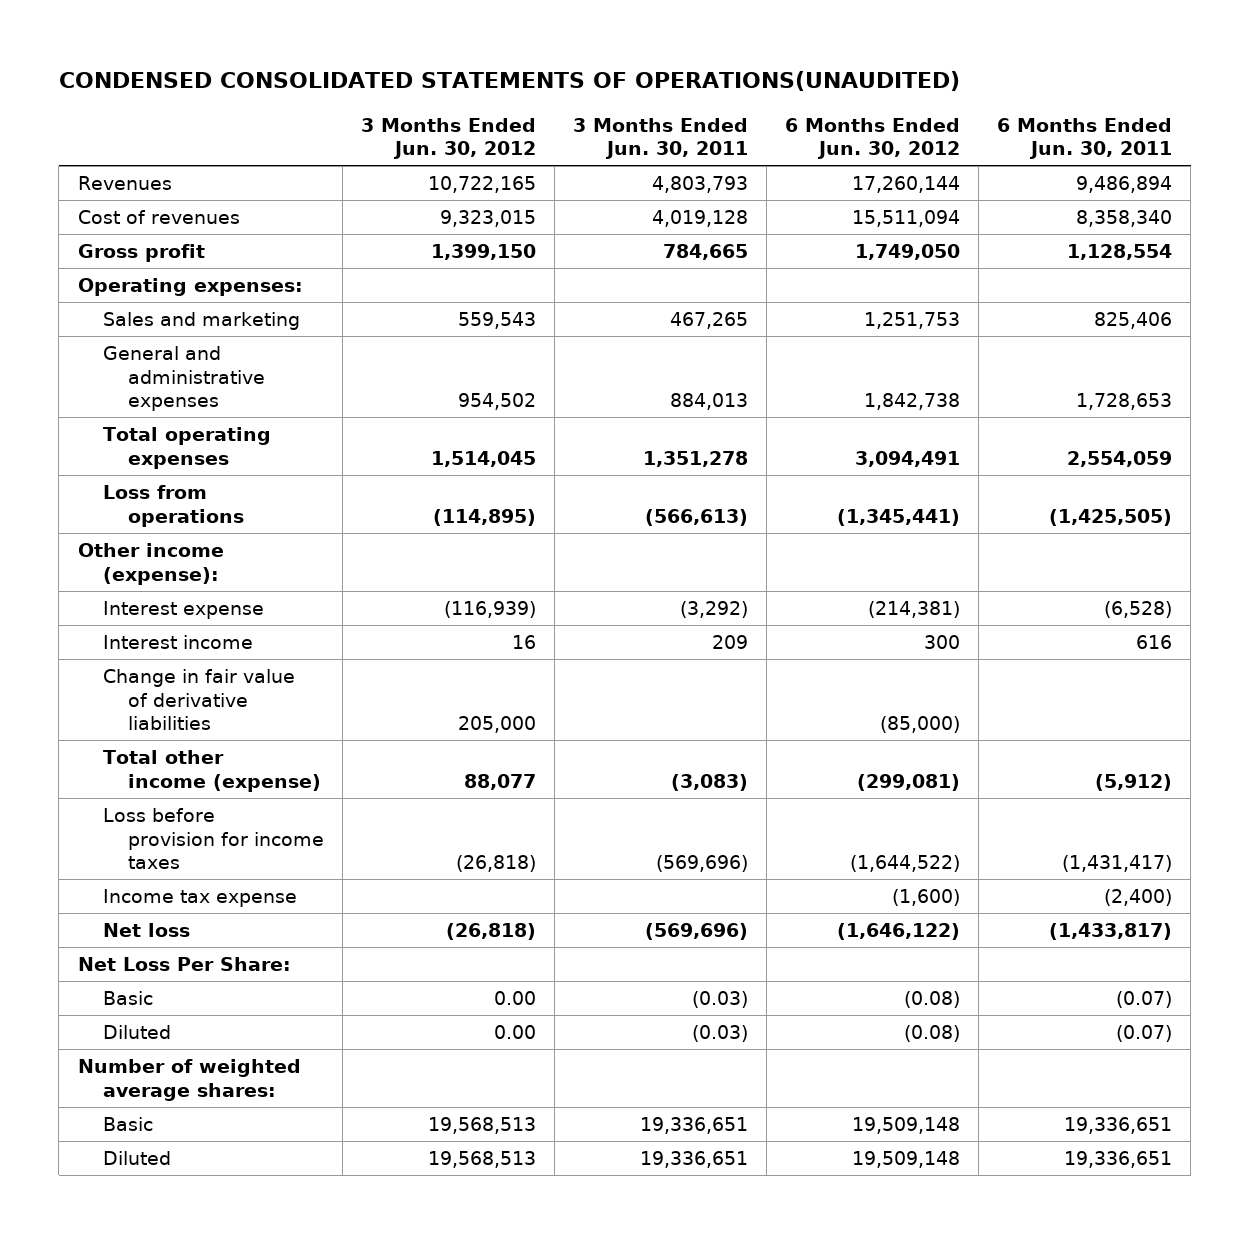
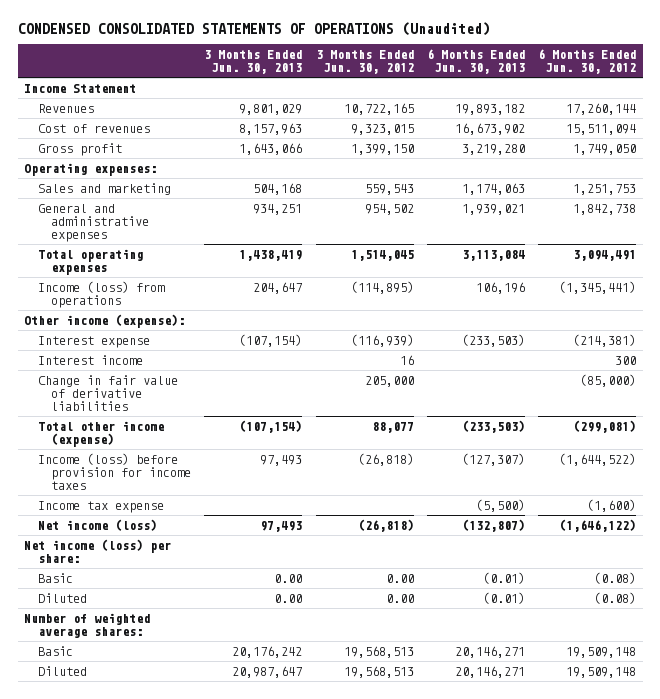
[58,71,960,92] CONDENSED CONSOLIDATED STATEMENTS OF OPERATIONS(UNAUDITED) -> [17,21,490,36] CONDENSED CONSOLIDATED STATEMENTS OF OPERATIONS (Unaudited)
[572,117,748,160] 3 Months Ended Jun. 30, 2011 -> none
[997,117,1173,160] 6 Months Ended Jun. 30, 2011 -> none
none -> [204,49,303,74] 3 Months Ended Jun. 30, 2013
none -> [426,48,525,74] 6 Months Ended Jun. 30, 2013
none -> [24,83,137,93] Income Statement
[102,485,244,527] Loss from operations -> [37,280,165,308] Income (loss) from operations
[102,808,324,870] Loss before provision for income taxes -> [37,452,192,490] Income (loss) before provision for income taxes
[102,923,190,938] Net loss -> [37,518,157,531] Net income (loss)
[77,957,291,972] Net Loss Per Share: -> [24,538,172,563] Net income (loss) per share:

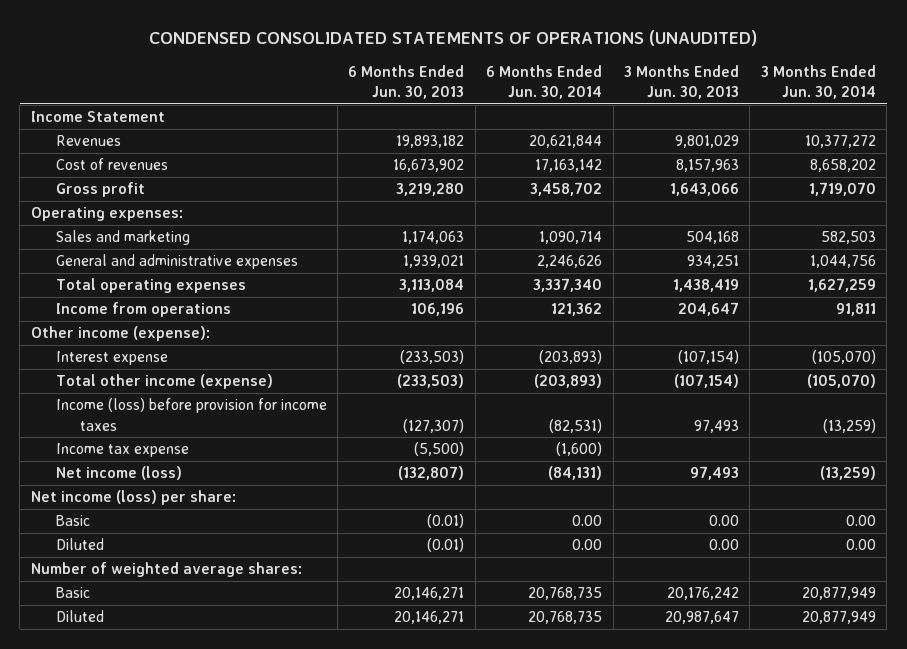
[17,21,490,36] CONDENSED CONSOLIDATED STATEMENTS OF OPERATIONS (Unaudited) -> [149,30,758,47] CONDENSED CONSOLIDATED STATEMENTS OF OPERATIONS (UNAUDITED)
[315,49,414,74] 3 Months Ended Jun. 30, 2012 -> none
[538,48,637,74] 6 Months Ended Jun. 30, 2012 -> none
none -> [486,64,603,100] 6 Months Ended Jun. 30, 2014
none -> [760,64,876,100] 3 Months Ended Jun. 30, 2014
[37,280,165,308] Income (loss) from operations -> [55,302,231,318] Income from operations
[37,354,143,365] Interest income -> none
[37,374,178,411] Change in fair value of derivative liabilities -> none

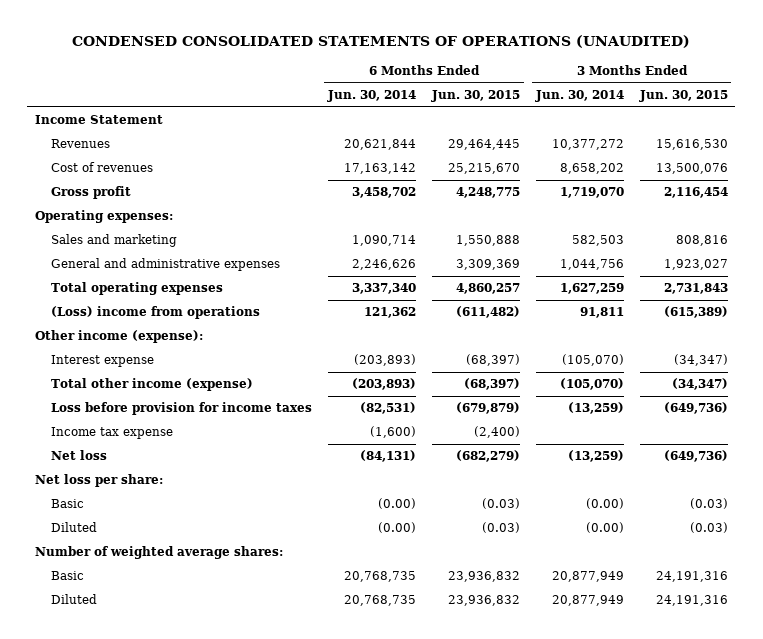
[348,64,465,100] 6 Months Ended Jun. 30, 2013 -> none
[624,64,740,100] 3 Months Ended Jun. 30, 2013 -> none
none -> [430,89,520,102] Jun. 30, 2015
none -> [638,89,728,102] Jun. 30, 2015
[55,302,231,318] Income from operations -> [51,306,261,320] (Loss) income from operations
[55,398,327,431] Income (loss) before provision for income taxes -> [51,402,313,416] Loss before provision for income taxes
[55,466,182,481] Net income (loss) -> [51,450,108,461] Net loss
[30,490,236,506] Net income (loss) per share: -> [35,474,164,488] Net loss per share:
[572,515,603,527] 0.00 -> [378,498,417,510] (0.00)
[845,515,876,527] 0.00 -> [585,498,624,510] (0.00)
[572,539,603,551] 0.00 -> [378,522,417,534] (0.00)
[845,539,876,551] 0.00 -> [585,522,624,534] (0.00)

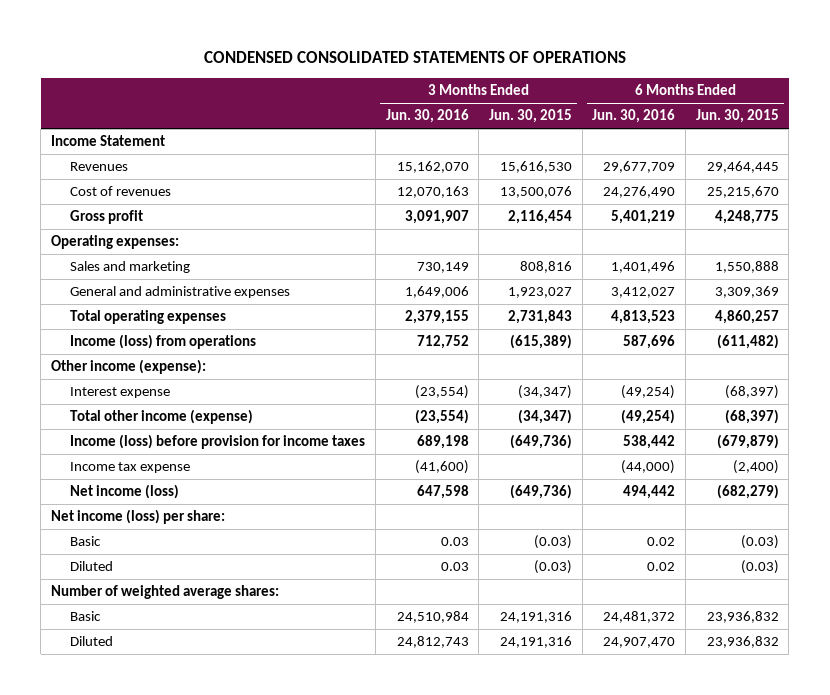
[72,35,691,49] CONDENSED CONSOLIDATED STATEMENTS OF OPERATIONS (UNAUDITED) -> [203,51,626,64] CONDENSED CONSOLIDATED STATEMENTS OF OPERATIONS
[327,89,417,102] Jun. 30, 2014 -> none
[534,89,624,102] Jun. 30, 2014 -> none
none -> [385,109,469,124] Jun. 30, 2016
none -> [592,109,676,124] Jun. 30, 2016
[51,306,261,320] (Loss) income from operations -> [70,334,257,350] Income (loss) from operations
[51,402,313,416] Loss before provision for income taxes -> [70,434,366,450] Income (loss) before provision for income taxes
[51,450,108,461] Net loss -> [70,484,180,500] Net income (loss)
[35,474,164,488] Net loss per share: -> [50,509,225,525] Net income (loss) per share:

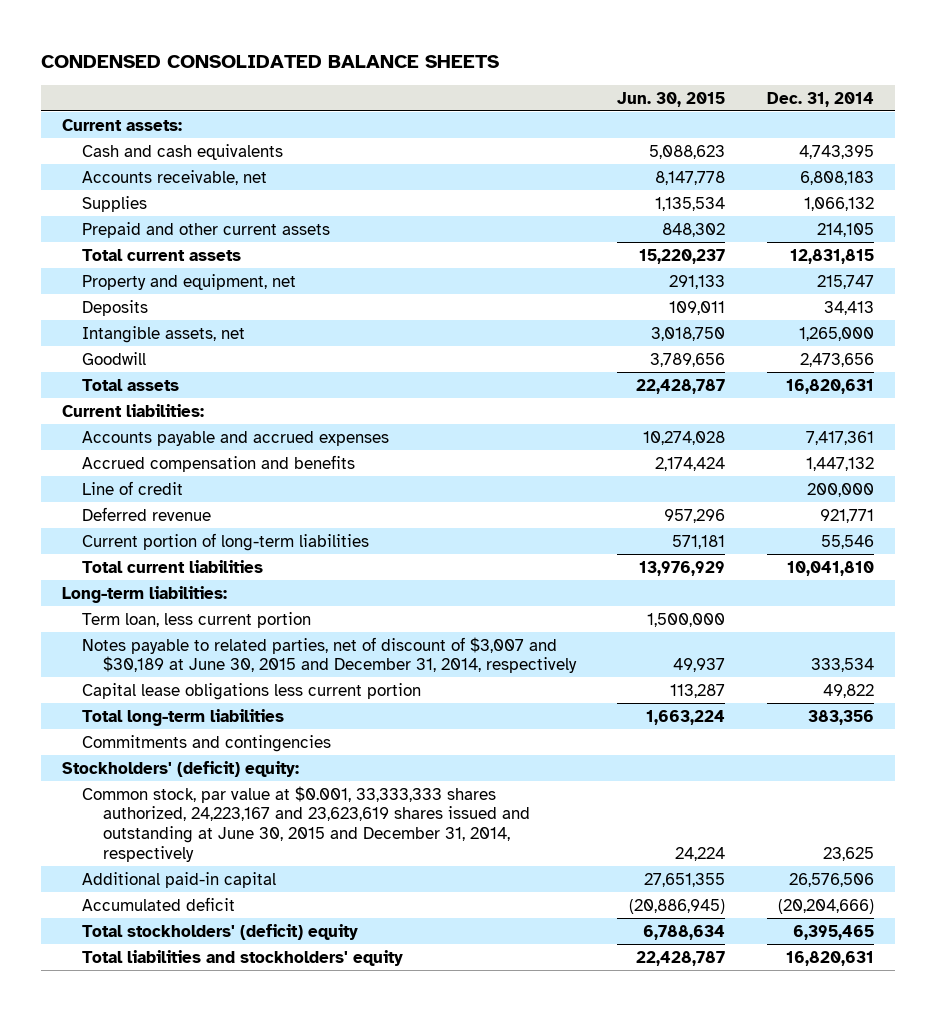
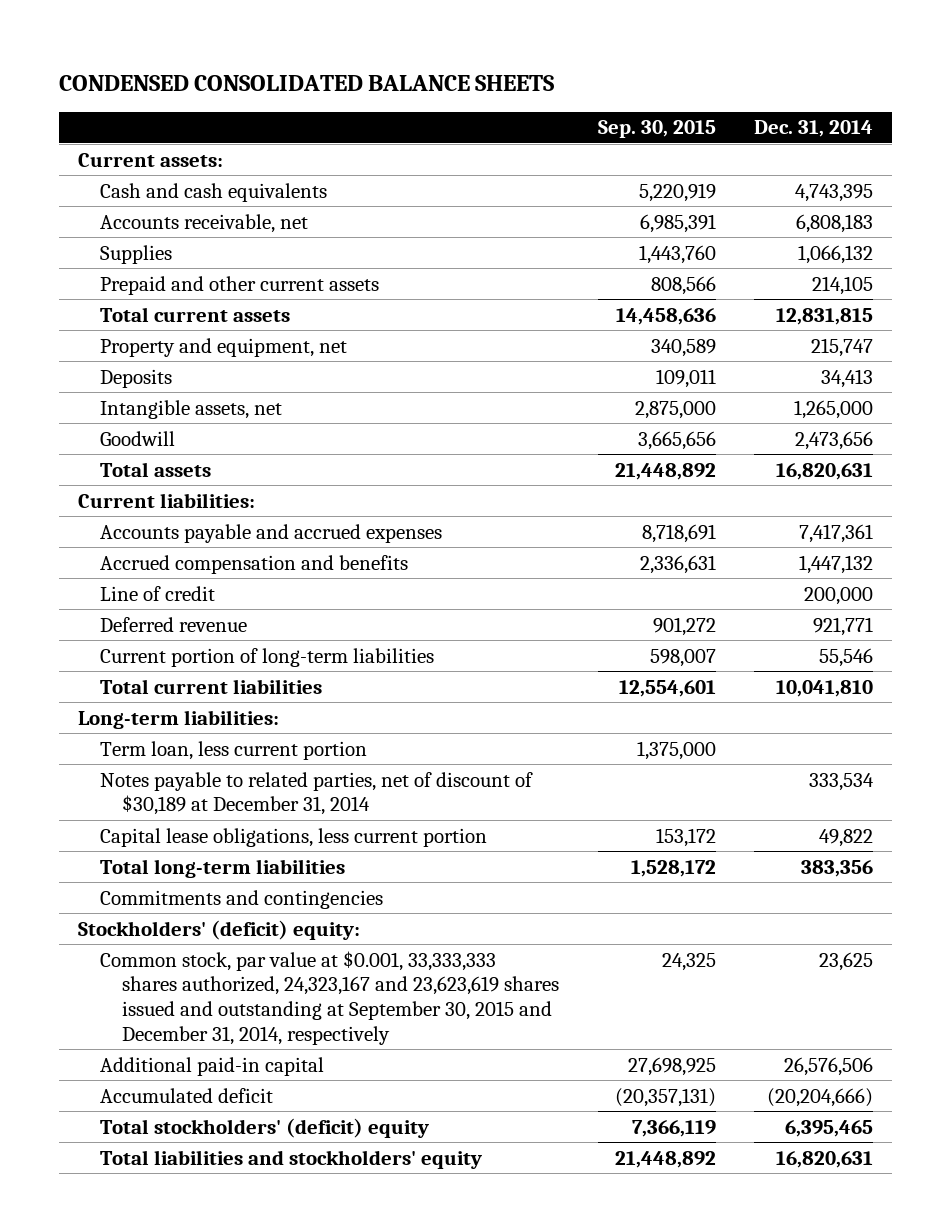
[617,91,726,107] Jun. 30, 2015 -> none
none -> [597,120,716,139] Sep. 30, 2015
[82,636,577,674] Notes payable to related parties, net of discount of $3,007 and $30,189 at June 30, 2015 and December 31, 2014, respectively -> [100,771,534,816] Notes payable to related parties, net of discount of $30,189 at December 31, 2014
[82,682,422,700] Capital lease obligations less current portion -> [100,827,488,847] Capital lease obligations, less current portion
[82,785,530,863] Common stock, par value at $0.001, 33,333,333 shares authorized, 24,223,167 and 23,623,619 shares issued and outstanding at June 30, 2015 and December 31, 2014, respectively -> [100,950,560,1045] Common stock, par value at $0.001, 33,333,333 shares authorized, 24,323,167 and 23,623,619 shares issued and outstanding at September 30, 2015 and December 31, 2014, respectively

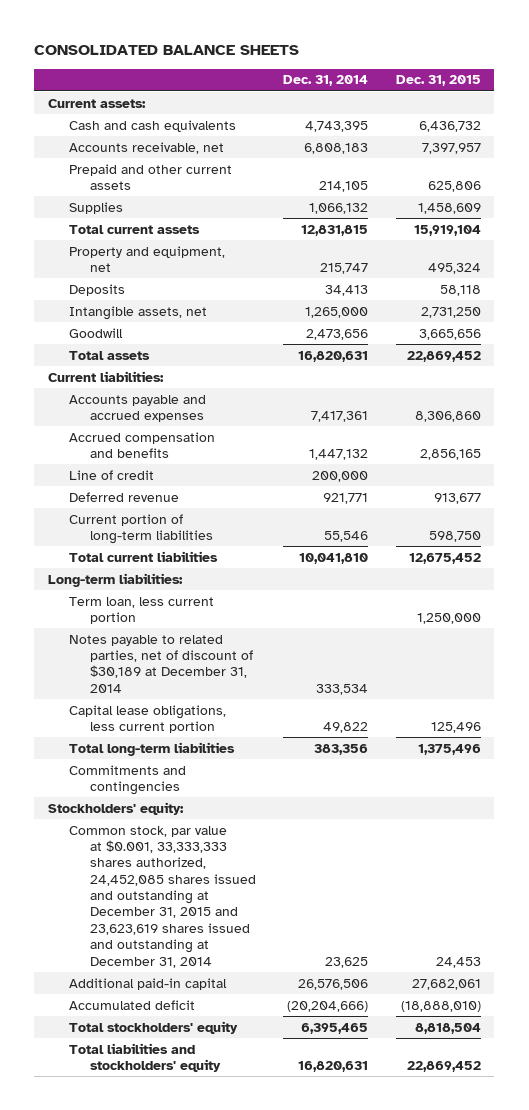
[59,75,555,92] CONDENSED CONSOLIDATED BALANCE SHEETS -> [34,45,300,56] CONSOLIDATED BALANCE SHEETS
[597,120,716,139] Sep. 30, 2015 -> none
none -> [395,75,481,87] Dec. 31, 2015
[100,244,173,264] Supplies -> [69,201,124,214] Supplies
[78,919,361,940] Stockholders' (deficit) equity: -> [48,801,185,815] Stockholders' equity:
[100,950,560,1045] Common stock, par value at $0.001, 33,333,333 shares authorized, 24,323,167 and 23,623,619 shares issued and outstanding at September 30, 2015 and December 31, 2014, respectively -> [69,825,256,968] Common stock, par value at $0.001, 33,333,333 shares authorized, 24,452,085 shares issued and outstanding at December 31, 2015 and 23,623,619 shares issued and outstanding at December 31, 2014
[100,1117,430,1138] Total stockholders' (deficit) equity -> [69,1020,239,1034] Total stockholders' equity

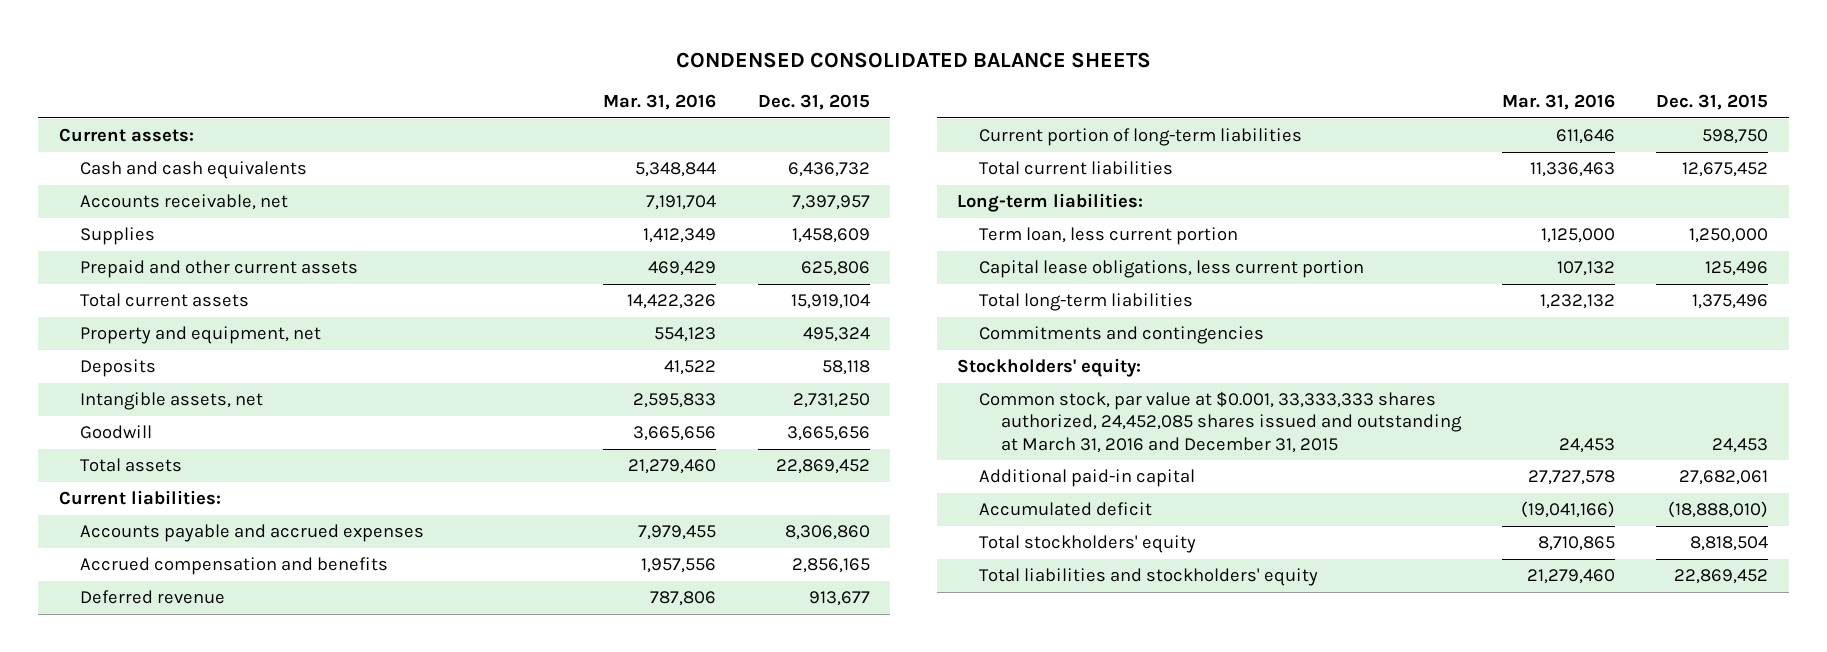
[34,45,300,56] CONSOLIDATED BALANCE SHEETS -> [675,51,1151,68] CONDENSED CONSOLIDATED BALANCE SHEETS
[283,75,369,87] Dec. 31, 2014 -> none
none -> [603,94,717,111] Mar. 31, 2016
[69,163,233,190] Prepaid and other current assets -> [80,260,359,279] Prepaid and other current assets
[69,469,155,480] Line of credit -> none
[69,634,253,693] Notes payable to related parties, net of discount of $30,189 at December 31, 2014 -> none
[69,825,256,968] Common stock, par value at $0.001, 33,333,333 shares authorized, 24,452,085 shares issued and outstanding at December 31, 2015 and 23,623,619 shares issued and outstanding at December 31, 2014 -> [979,391,1462,453] Common stock, par value at $0.001, 33,333,333 shares authorized, 24,452,085 shares issued and outstanding at March 31, 2016 and December 31, 2015

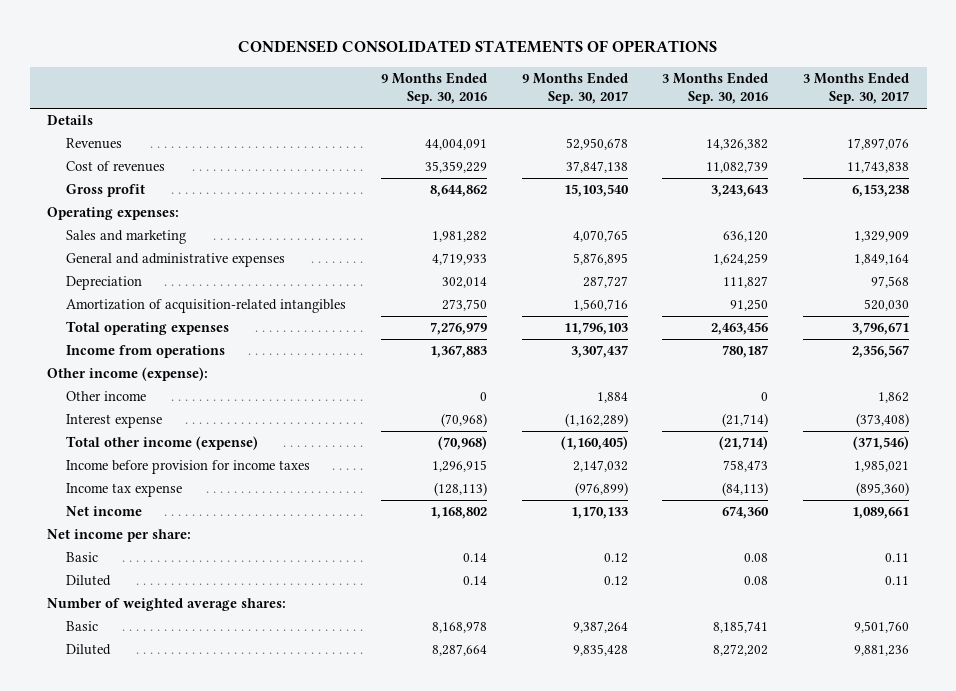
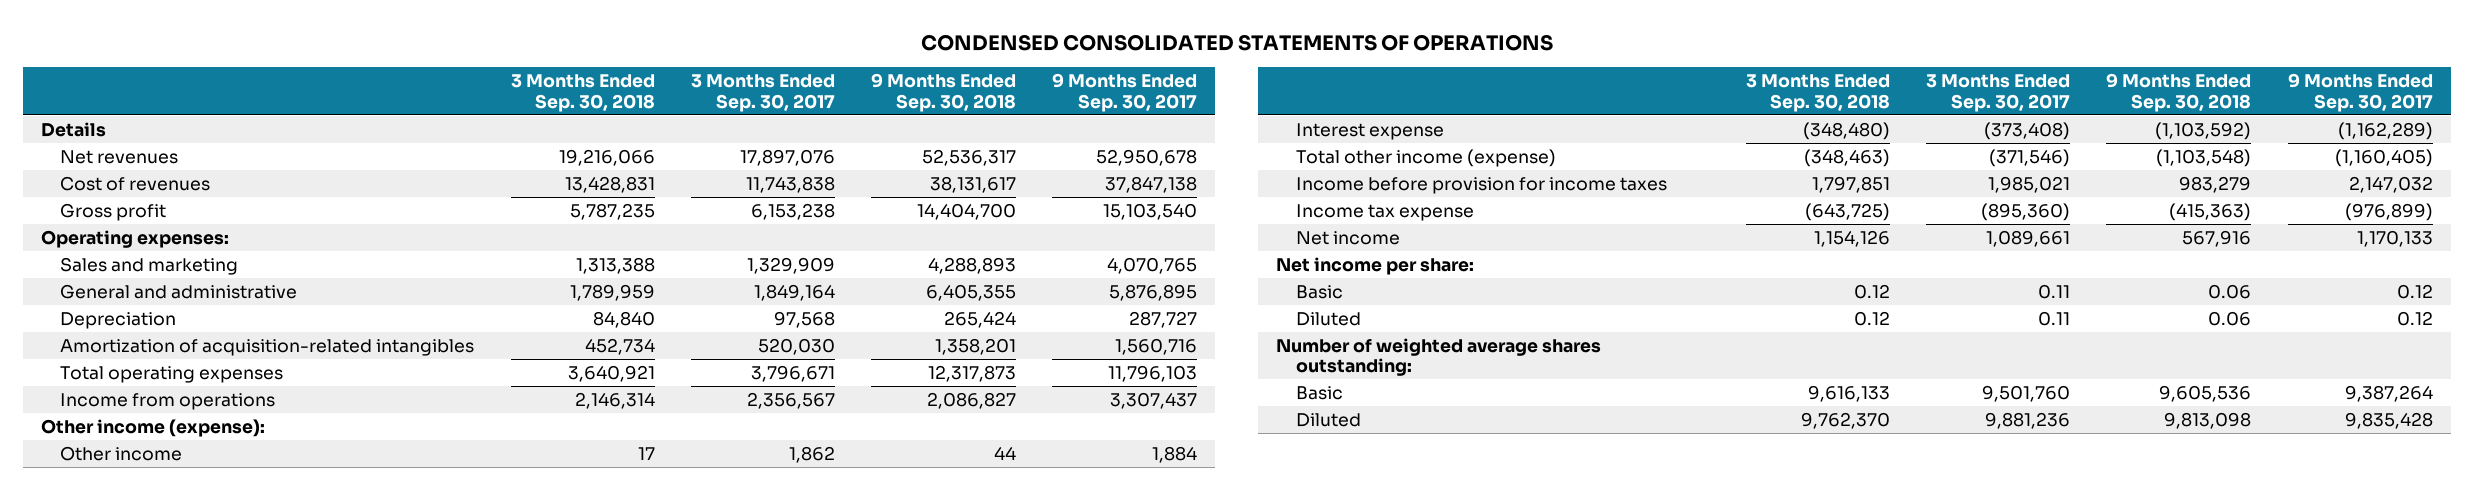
[380,71,487,105] 9 Months Ended Sep. 30, 2016 -> none
[662,71,769,105] 3 Months Ended Sep. 30, 2016 -> none
none -> [510,73,655,112] 3 Months Ended Sep. 30, 2018
none -> [870,72,1016,112] 9 Months Ended Sep. 30, 2018
[65,138,122,150] Revenues -> [60,149,179,164] Net revenues
[65,253,285,268] General and administrative expenses -> [60,283,298,299] General and administrative
[47,598,287,612] Number of weighted average shares: -> [1276,337,1602,377] Number of weighted average shares outstanding:

